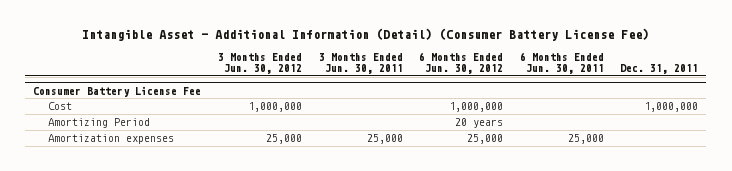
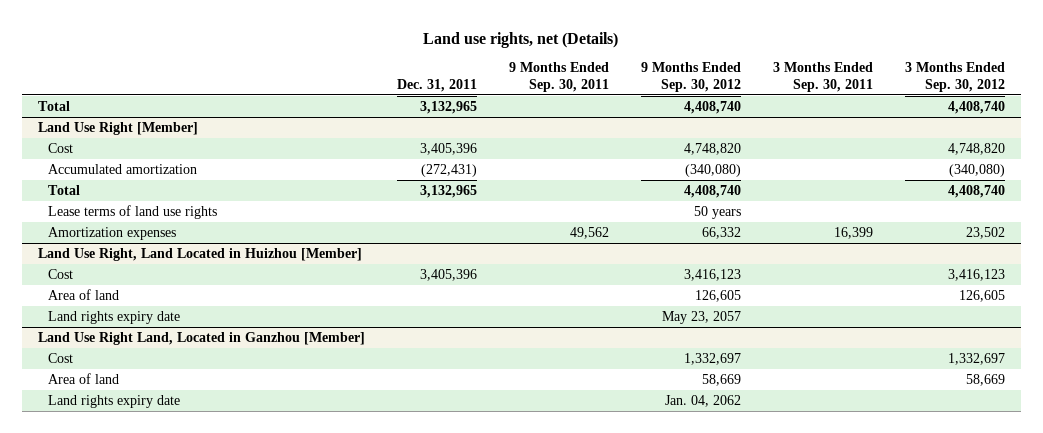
[81,28,649,42] Intangible Asset - Additional Information (Detail) (Consumer Battery License Fee) -> [423,31,619,48] Land use rights, net (Details)
[217,52,302,74] 3 Months Ended Jun. 30, 2012 -> none
[318,52,403,74] 3 Months Ended Jun. 30, 2011 -> none
[419,51,504,74] 6 Months Ended Jun. 30, 2012 -> none
[519,51,604,74] 6 Months Ended Jun. 30, 2011 -> none
none -> [508,62,609,92] 9 Months Ended Sep. 30, 2011
none -> [640,62,741,92] 9 Months Ended Sep. 30, 2012
none -> [772,62,873,92] 3 Months Ended Sep. 30, 2011
none -> [904,62,1005,92] 3 Months Ended Sep. 30, 2012
[33,85,202,97] Consumer Battery License Fee -> none
[47,102,72,111] Cost -> none
[47,118,150,129] Amortizing Period -> none
[47,134,174,145] Amortization expenses -> none
none -> [37,100,70,111] Total
none -> [37,121,198,135] Land Use Right [Member]
none -> [48,142,74,153] Cost
none -> [48,163,198,174] Accumulated amortization
none -> [48,184,81,195] Total
none -> [48,204,218,219] Lease terms of land use rights
none -> [48,226,177,240] Amortization expenses
none -> [37,247,362,261] Land Use Right, Land Located in Huizhou [Member]
none -> [48,268,74,279] Cost
none -> [48,288,120,300] Area of land
none -> [48,310,181,324] Land rights expiry date
none -> [37,331,365,345] Land Use Right Land, Located in Ganzhou [Member]
none -> [48,352,74,363] Cost
none -> [48,372,120,384] Area of land
none -> [48,394,181,408] Land rights expiry date

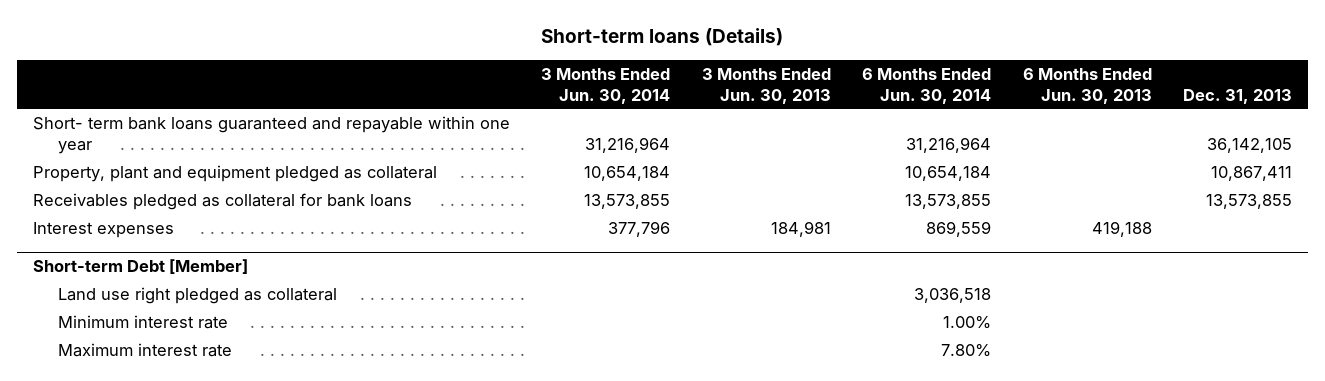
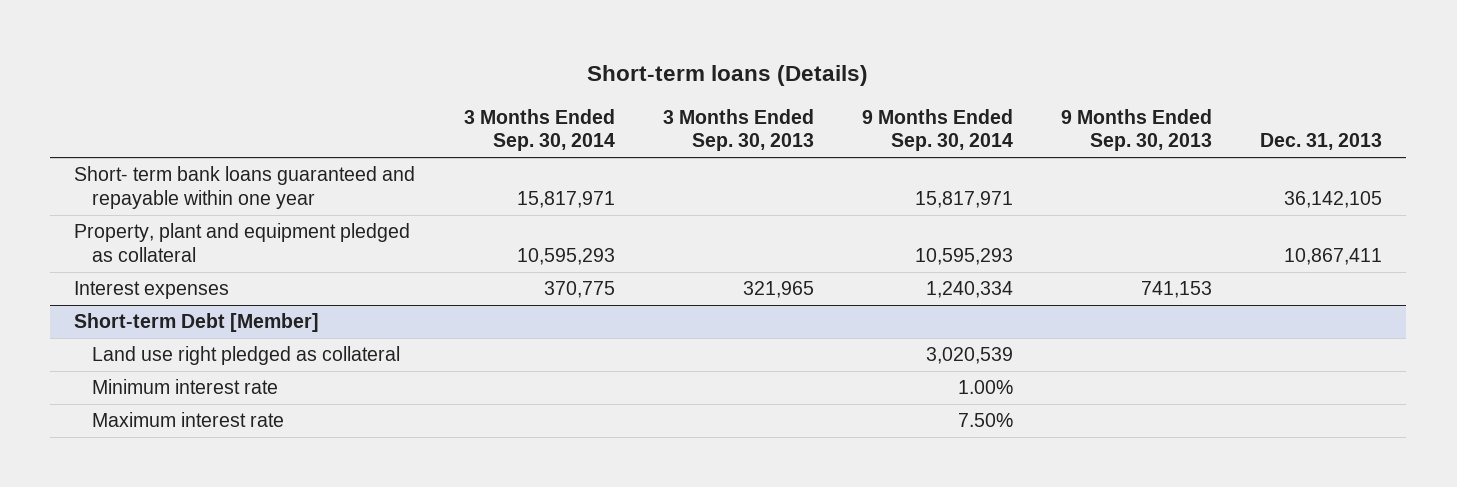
[541,67,671,104] 3 Months Ended Jun. 30, 2014 -> none
[701,67,831,104] 3 Months Ended Jun. 30, 2013 -> none
[862,67,992,104] 6 Months Ended Jun. 30, 2014 -> none
[1022,67,1152,104] 6 Months Ended Jun. 30, 2013 -> none
none -> [463,108,615,152] 3 Months Ended Sep. 30, 2014
none -> [662,108,814,152] 3 Months Ended Sep. 30, 2013
none -> [861,108,1013,152] 9 Months Ended Sep. 30, 2014
none -> [1061,108,1213,152] 9 Months Ended Sep. 30, 2013
[32,193,412,211] Receivables pledged as collateral for bank loans -> none

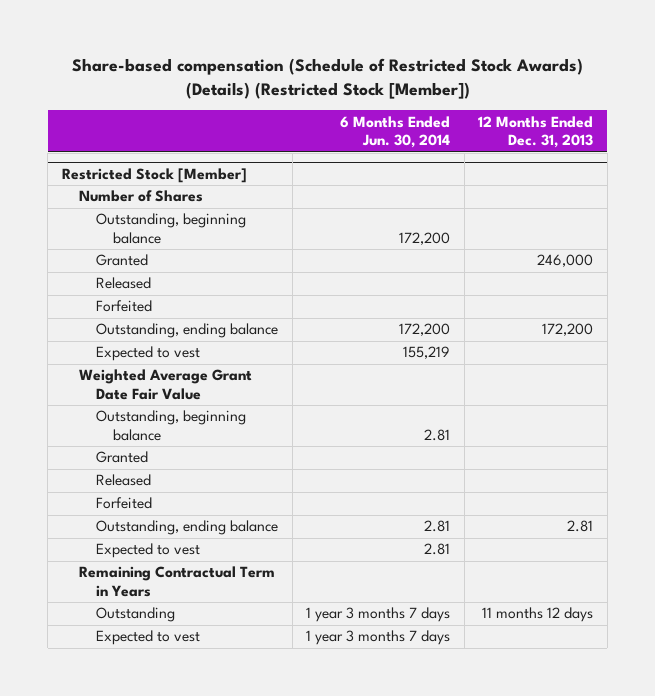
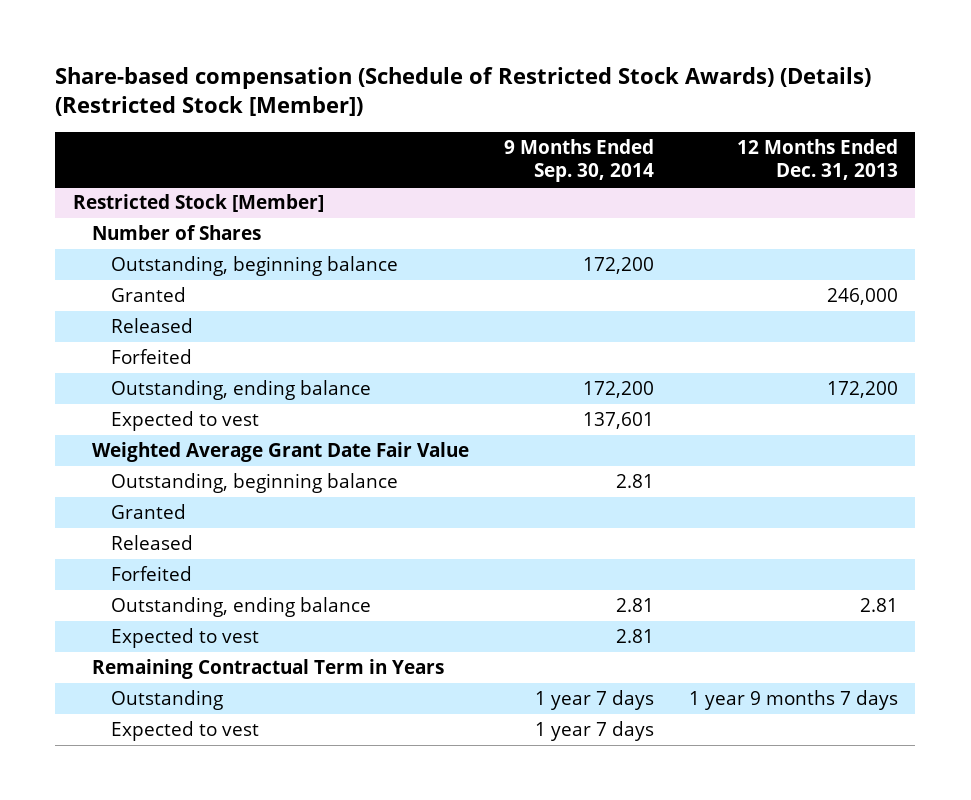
[340,115,451,149] 6 Months Ended Jun. 30, 2014 -> none
none -> [503,139,654,183] 9 Months Ended Sep. 30, 2014
[482,607,594,623] 11 months 12 days -> [688,690,898,711] 1 year 9 months 7 days

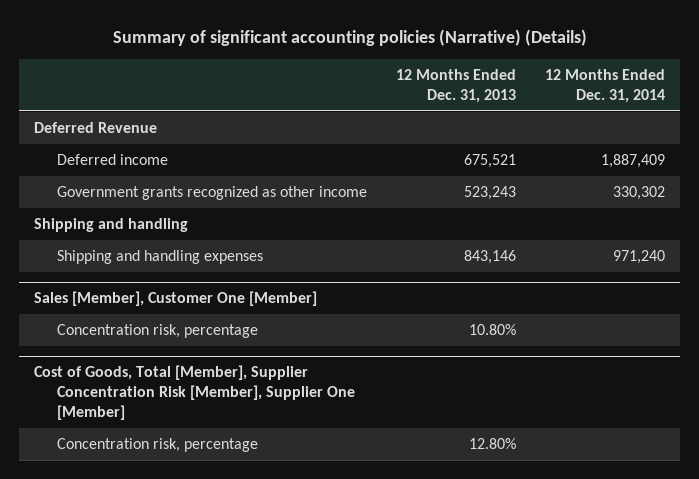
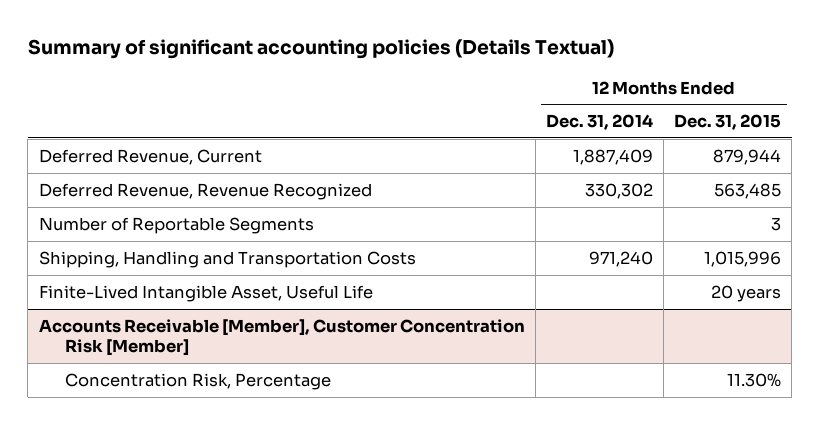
[112,29,587,47] Summary of significant accounting policies (Narrative) (Details) -> [27,38,614,59] Summary of significant accounting policies (Details Textual)
[396,68,517,103] 12 Months Ended Dec. 31, 2013 -> none
none -> [674,114,782,131] Dec. 31, 2015
[33,122,157,134] Deferred Revenue -> none
[33,218,188,233] Shipping and handling -> none
[33,291,317,307] Sales [Member], Customer One [Member] -> none
[56,324,258,339] Concentration risk, percentage -> none
[33,365,355,421] Cost of Goods, Total [Member], Supplier Concentration Risk [Member], Supplier One [Member] -> none
[56,438,258,453] Concentration risk, percentage -> none
[56,154,168,166] Deferred income -> [38,148,262,165] Deferred Revenue, Current
[56,186,367,201] Government grants recognized as other income -> [38,182,372,200] Deferred Revenue, Revenue Recognized
none -> [38,216,314,234] Number of Reportable Segments
[56,250,263,265] Shipping and handling expenses -> [38,250,416,268] Shipping, Handling and Transportation Costs
none -> [38,284,373,302] Finite-Lived Intangible Asset, Useful Life
none -> [38,318,525,357] Accounts Receivable [Member], Customer Concentration Risk [Member]
none -> [64,372,331,390] Concentration Risk, Percentage

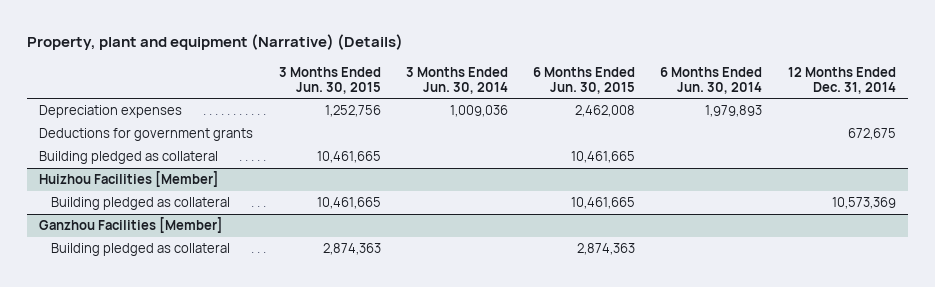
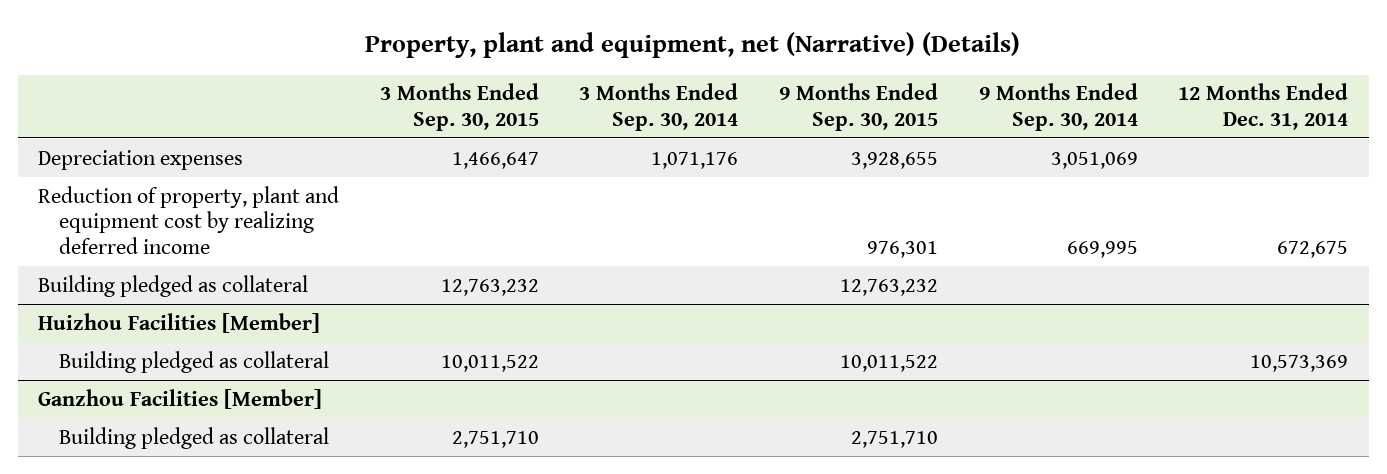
[26,34,403,51] Property, plant and equipment (Narrative) (Details) -> [365,32,1021,59] Property, plant and equipment, net (Narrative) (Details)
[278,66,381,94] 3 Months Ended Jun. 30, 2015 -> none
[405,66,508,94] 3 Months Ended Jun. 30, 2014 -> none
[533,66,636,94] 6 Months Ended Jun. 30, 2015 -> none
[660,66,763,94] 6 Months Ended Jun. 30, 2014 -> none
none -> [379,83,539,132] 3 Months Ended Sep. 30, 2015
none -> [579,83,739,132] 3 Months Ended Sep. 30, 2014
none -> [779,83,939,132] 9 Months Ended Sep. 30, 2015
none -> [978,83,1138,132] 9 Months Ended Sep. 30, 2014
[39,128,254,142] Deductions for government grants -> [38,185,340,255] Reduction of property, plant and equipment cost by realizing deferred income

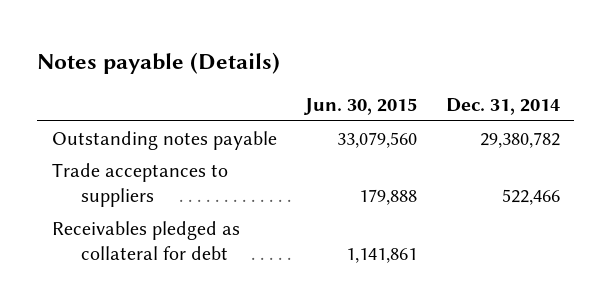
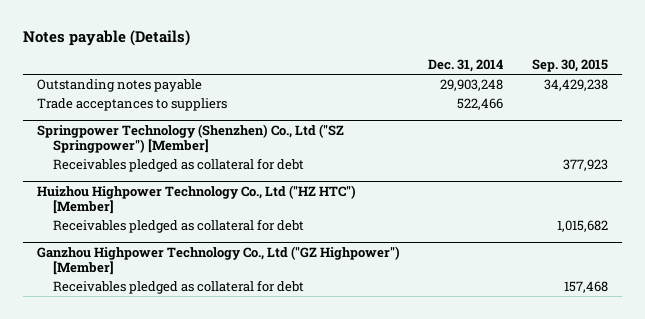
[303,98,418,116] Jun. 30, 2015 -> none
none -> [532,59,609,73] Sep. 30, 2015
[480,131,561,148] 29,380,782 -> [440,79,504,92] 29,903,248
[51,220,240,261] Receivables pledged as collateral for debt -> none
none -> [36,123,344,154] Springpower Technology (Shenzhen) Co., Ltd ("SZ Springpower") [Member]
none -> [53,158,305,173] Receivables pledged as collateral for debt
none -> [36,184,356,215] Huizhou Highpower Technology Co., Ltd ("HZ HTC") [Member]
none -> [53,219,305,234] Receivables pledged as collateral for debt
none -> [36,245,400,276] Ganzhou Highpower Technology Co., Ltd ("GZ Highpower") [Member]
none -> [53,280,305,295] Receivables pledged as collateral for debt

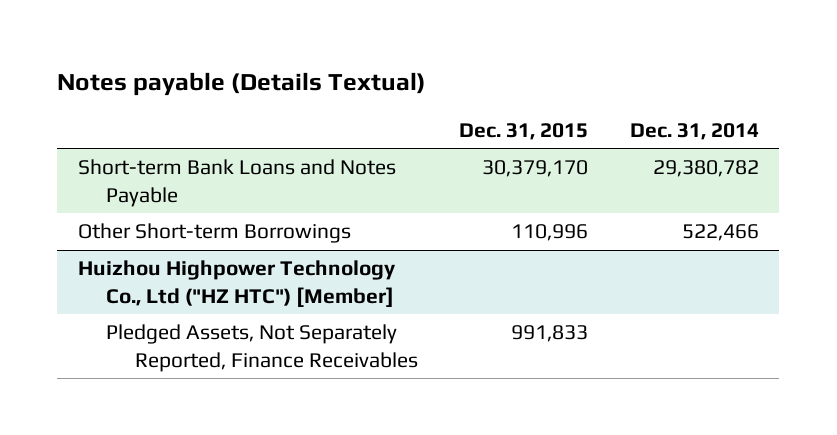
[22,30,190,47] Notes payable (Details) -> [57,72,427,97] Notes payable (Details Textual)
[532,59,609,73] Sep. 30, 2015 -> none
none -> [459,122,589,140] Dec. 31, 2015
[36,123,344,154] Springpower Technology (Shenzhen) Co., Ltd ("SZ Springpower") [Member] -> none
[53,158,305,173] Receivables pledged as collateral for debt -> none
[36,79,202,93] Outstanding notes payable -> [77,159,396,207] Short-term Bank Loans and Notes Payable
[440,79,504,92] 29,903,248 -> [652,160,759,178] 29,380,782
[36,98,227,112] Trade acceptances to suppliers -> [77,223,351,244] Other Short-term Borrowings
[36,245,400,276] Ganzhou Highpower Technology Co., Ltd ("GZ Highpower") [Member] -> none
[53,280,305,295] Receivables pledged as collateral for debt -> none
[53,219,305,234] Receivables pledged as collateral for debt -> [106,324,418,372] Pledged Assets, Not Separately Reported, Finance Receivables

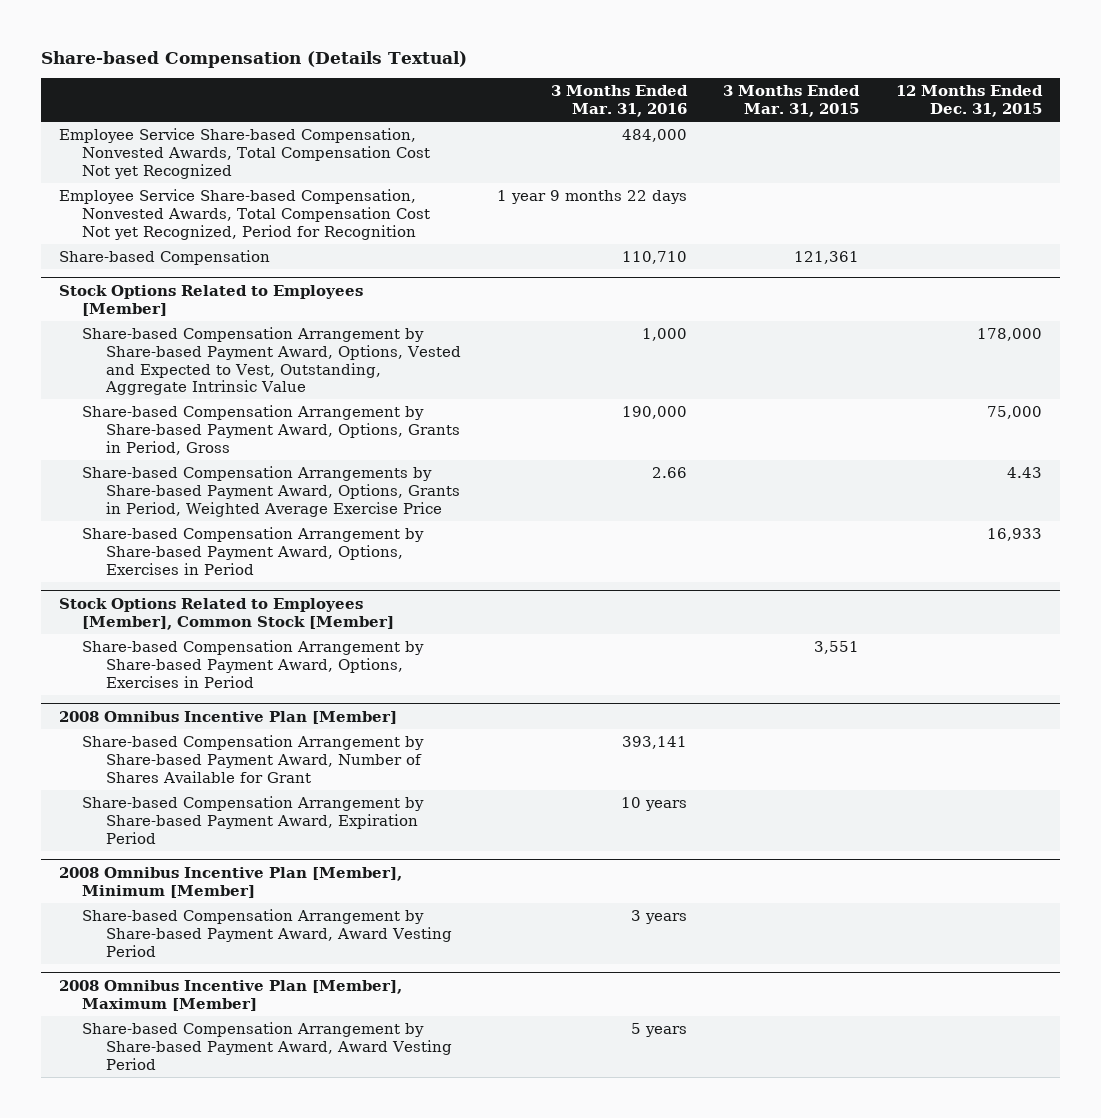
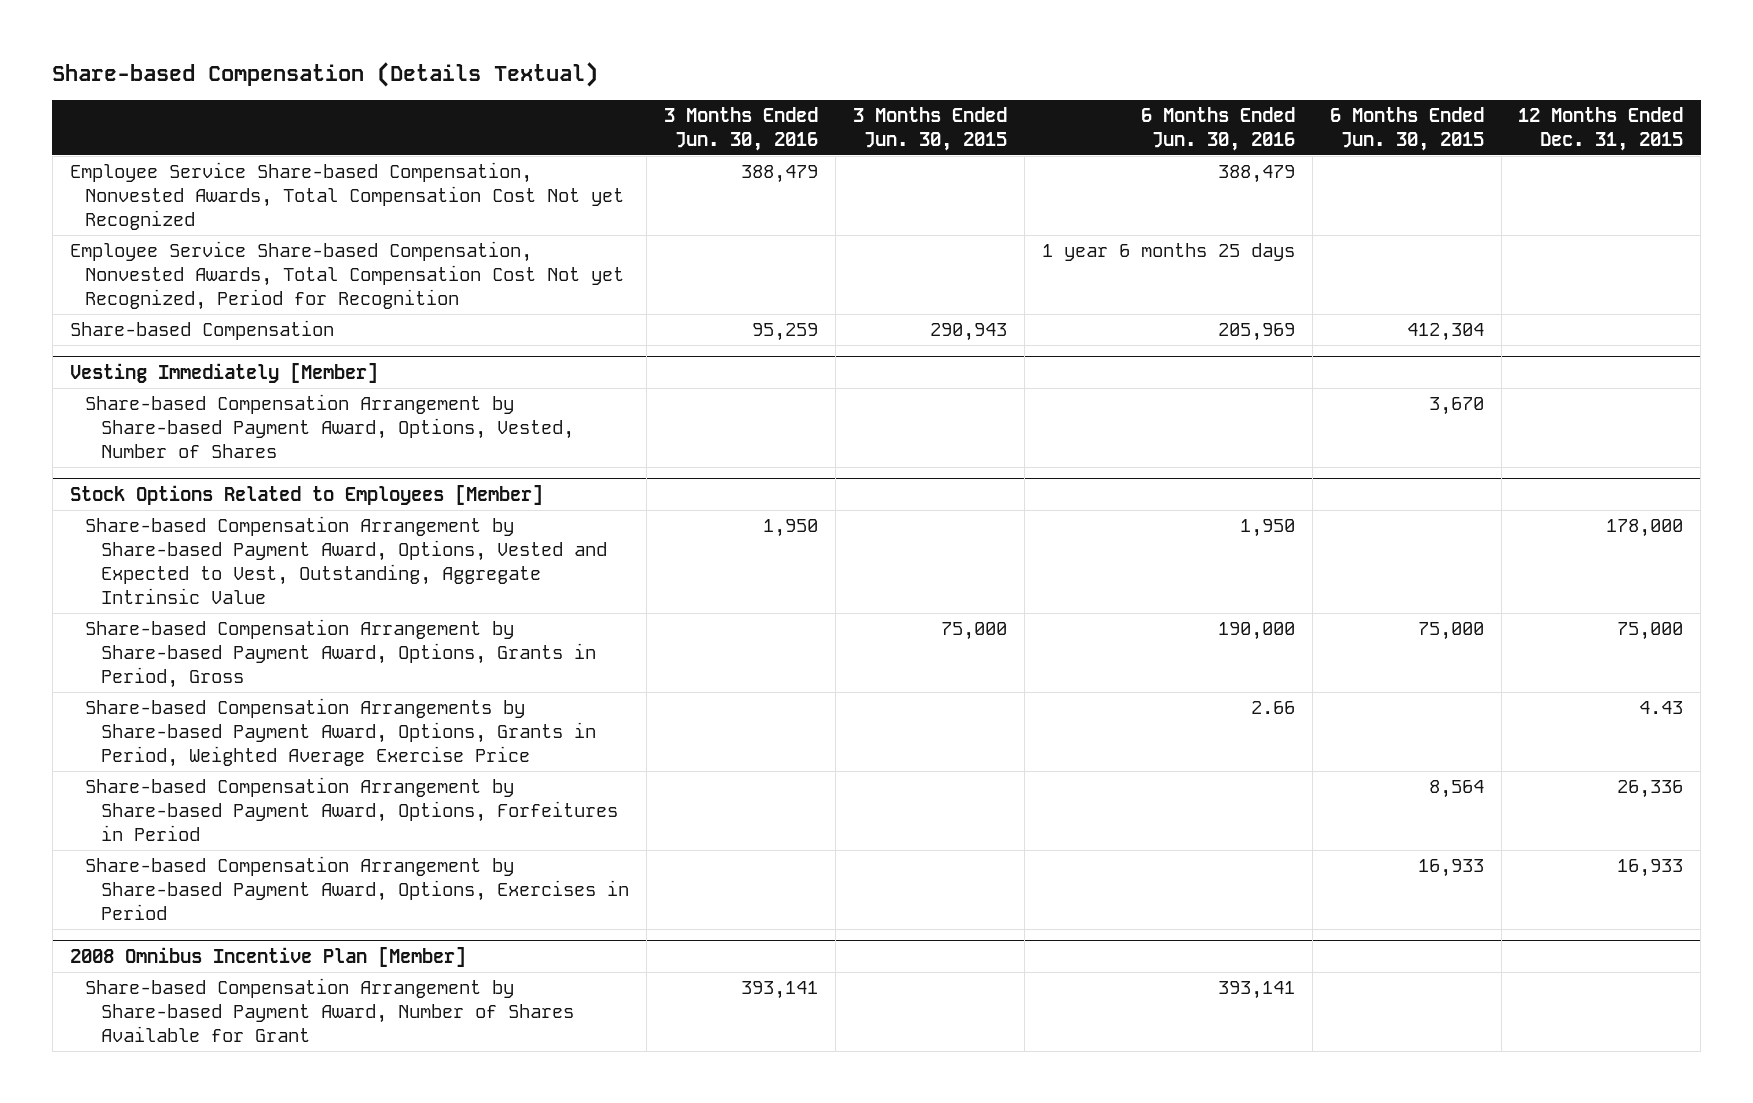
[550,85,688,118] 3 Months Ended Mar. 31, 2016 -> none
[723,85,861,118] 3 Months Ended Mar. 31, 2015 -> none
none -> [664,106,819,151] 3 Months Ended Jun. 30, 2016
none -> [852,106,1007,151] 3 Months Ended Jun. 30, 2015
none -> [1140,106,1295,151] 6 Months Ended Jun. 30, 2016
none -> [1329,106,1484,151] 6 Months Ended Jun. 30, 2015
none -> [69,362,378,383] Vesting Immediately [Member]
none -> [85,394,575,458] Share-based Compensation Arrangement by Share-based Payment Award, Options, Vested, Number of Shares
none -> [85,777,619,841] Share-based Compensation Arrangement by Share-based Payment Award, Options, Forfeitures in Period
[59,597,395,630] Stock Options Related to Employees [Member], Common Stock [Member] -> none
[82,639,425,688] Share-based Compensation Arrangement by Share-based Payment Award, Options, Exercises in Period -> none
[82,795,425,844] Share-based Compensation Arrangement by Share-based Payment Award, Expiration Period -> none
[59,866,403,898] 2008 Omnibus Incentive Plan [Member], Minimum [Member] -> none
[82,908,452,957] Share-based Compensation Arrangement by Share-based Payment Award, Award Vesting Period -> none
[59,979,403,1011] 2008 Omnibus Incentive Plan [Member], Maximum [Member] -> none
[82,1021,452,1070] Share-based Compensation Arrangement by Share-based Payment Award, Award Vesting Period -> none

